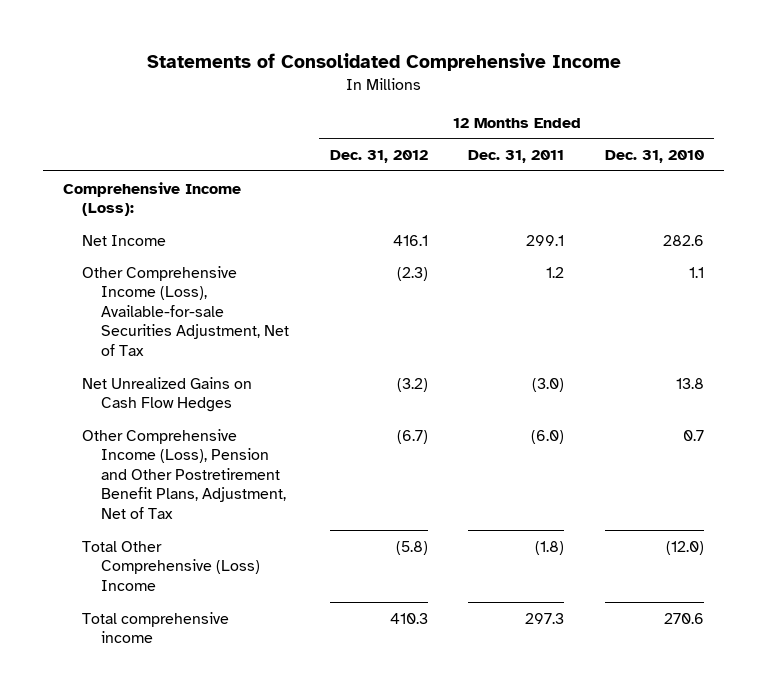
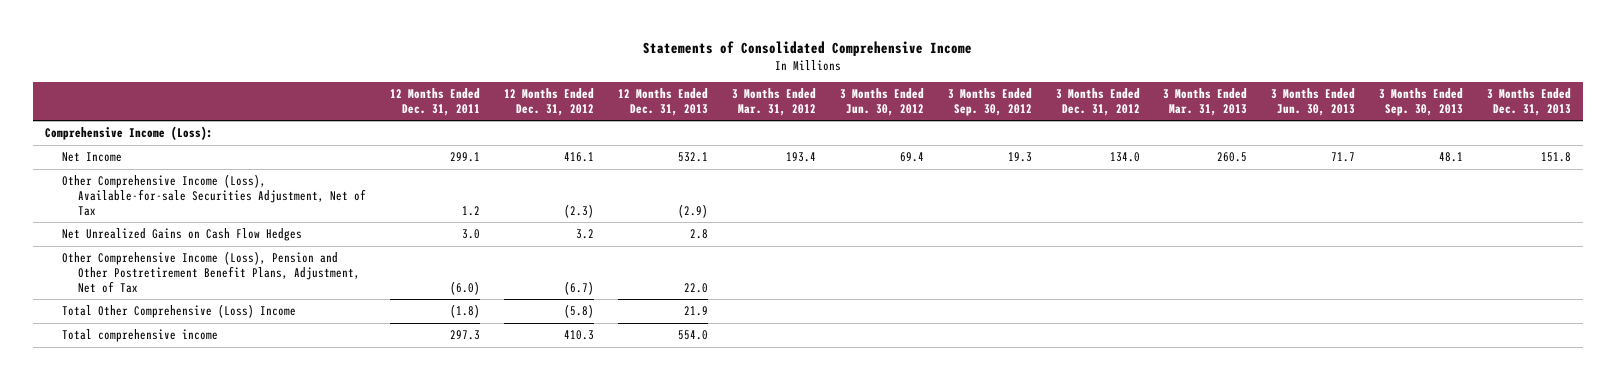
[604,150,704,164] Dec. 31, 2010 -> none
none -> [617,88,708,116] 12 Months Ended Dec. 31, 2013
none -> [731,88,816,116] 3 Months Ended Mar. 31, 2012
none -> [839,88,924,116] 3 Months Ended Jun. 30, 2012
none -> [947,88,1032,116] 3 Months Ended Sep. 30, 2012
none -> [1055,88,1140,116] 3 Months Ended Dec. 31, 2012
none -> [1163,88,1248,116] 3 Months Ended Mar. 31, 2013
none -> [1271,88,1356,116] 3 Months Ended Jun. 30, 2013
none -> [1379,88,1464,116] 3 Months Ended Sep. 30, 2013
none -> [1487,88,1572,116] 3 Months Ended Dec. 31, 2013
[396,377,428,392] (3.2) -> [576,229,595,240] 3.2
[532,377,565,392] (3.0) -> [462,229,481,240] 3.0

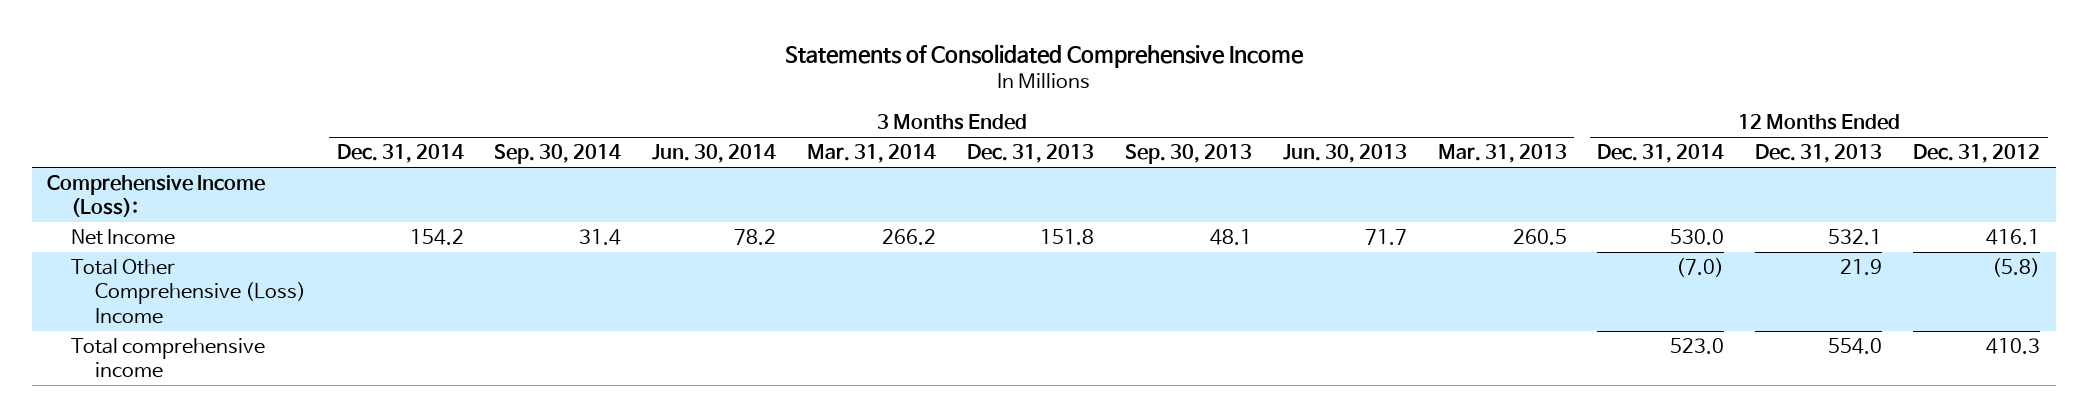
[390,88,481,116] 12 Months Ended Dec. 31, 2011 -> none
[731,88,816,116] 3 Months Ended Mar. 31, 2012 -> none
[839,88,924,116] 3 Months Ended Jun. 30, 2012 -> none
[947,88,1032,116] 3 Months Ended Sep. 30, 2012 -> none
[1055,88,1140,116] 3 Months Ended Dec. 31, 2012 -> none
none -> [336,144,464,164] Dec. 31, 2014
none -> [494,144,622,165] Sep. 30, 2014
none -> [652,144,777,164] Jun. 30, 2014
none -> [807,144,937,164] Mar. 31, 2014
none -> [1597,144,1725,164] Dec. 31, 2014
[61,174,367,216] Other Comprehensive Income (Loss), Available-for-sale Securities Adjustment, Net of Tax -> none
[61,228,302,242] Net Unrealized Gains on Cash Flow Hedges -> none
[61,251,361,293] Other Comprehensive Income (Loss), Pension and Other Postretirement Benefit Plans, Adjustment, Net of Tax -> none

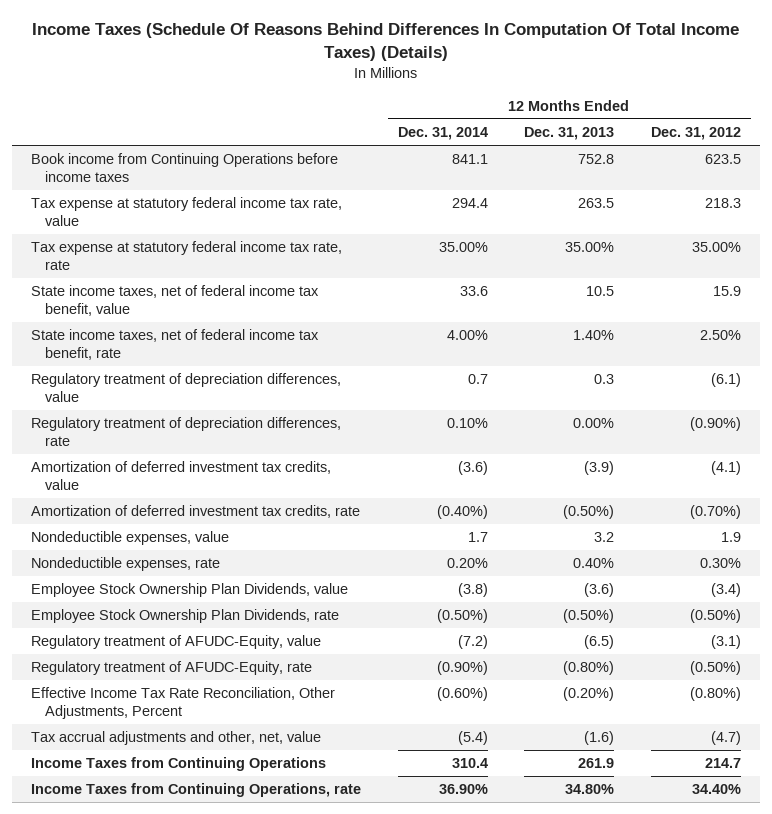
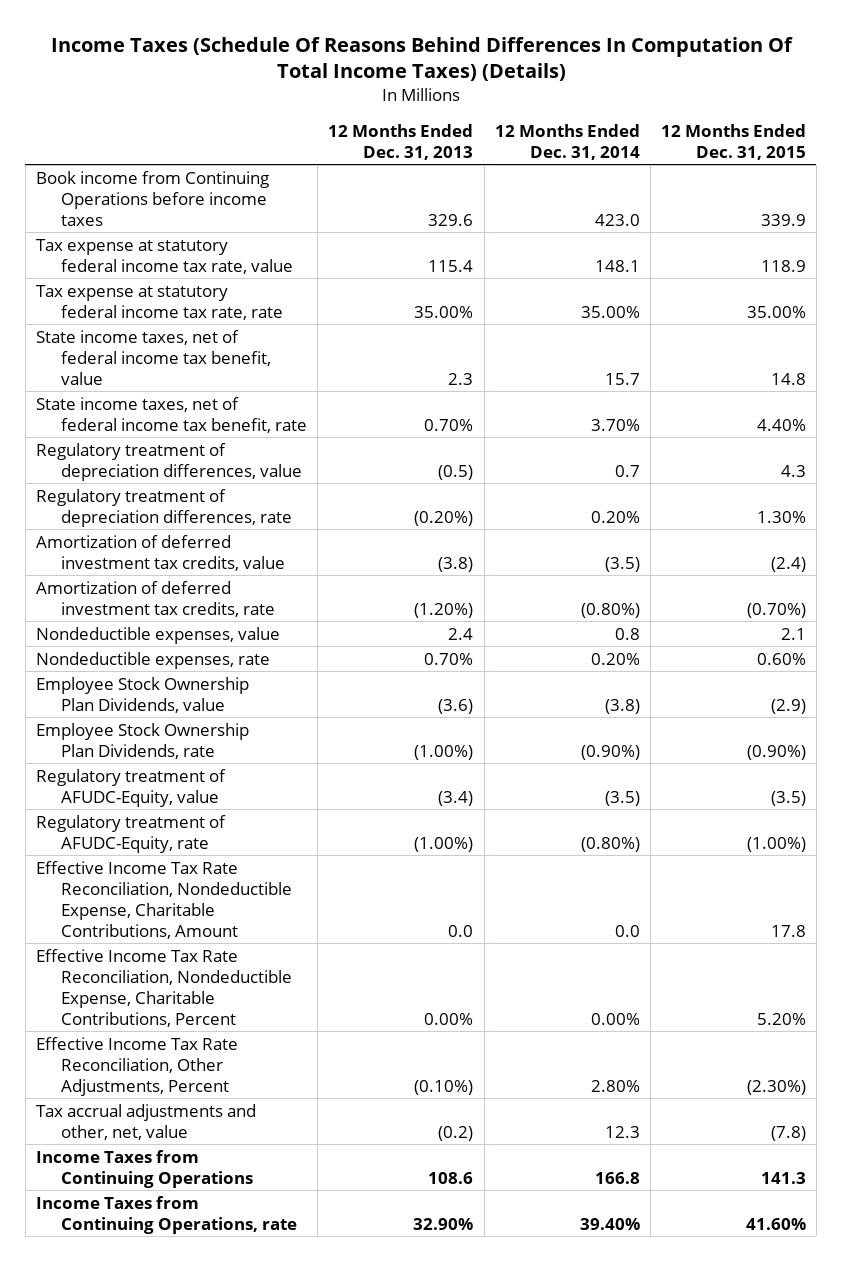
[651,127,742,141] Dec. 31, 2012 -> none
none -> [660,123,806,160] 12 Months Ended Dec. 31, 2015
[451,154,488,165] 841.1 -> [594,213,640,226] 423.0
[578,154,615,165] 752.8 -> [428,213,474,226] 329.6
[451,198,488,209] 294.4 -> [594,259,640,272] 148.1
[578,198,615,209] 263.5 -> [428,259,474,272] 115.4
[459,286,488,297] 33.6 -> [604,372,640,385] 15.7
[586,286,615,297] 10.5 -> [448,372,474,385] 2.3
[446,330,488,341] 4.00% -> [590,418,640,431] 3.70%
[573,330,615,341] 1.40% -> [424,418,474,431] 0.70%
[594,374,615,385] 0.3 -> [438,464,474,480] (0.5)
[446,418,488,429] 0.10% -> [590,510,640,523] 0.20%
[573,418,615,429] 0.00% -> [414,510,474,526] (0.20%)
[457,461,488,476] (3.6) -> [604,556,640,572] (3.5)
[584,461,615,476] (3.9) -> [438,556,474,572] (3.8)
[436,505,488,520] (0.40%) -> [580,602,640,618] (0.80%)
[563,505,615,520] (0.50%) -> [414,602,474,618] (1.20%)
[467,532,488,543] 1.7 -> [614,627,640,640] 0.8
[594,532,615,543] 3.2 -> [448,627,474,640] 2.4
[573,558,615,569] 0.40% -> [424,652,474,665] 0.70%
[436,609,488,624] (0.50%) -> [580,744,640,760] (0.90%)
[563,609,615,624] (0.50%) -> [414,744,474,760] (1.00%)
[457,635,488,650] (7.2) -> [604,790,640,806] (3.5)
[584,635,615,650] (6.5) -> [438,790,474,806] (3.4)
[436,661,488,676] (0.90%) -> [580,836,640,852] (0.80%)
[563,661,615,676] (0.80%) -> [414,836,474,852] (1.00%)
none -> [35,860,293,939] Effective Income Tax Rate Reconciliation, Nondeductible Expense, Charitable Contributions, Amount
none -> [35,948,293,1027] Effective Income Tax Rate Reconciliation, Nondeductible Expense, Charitable Contributions, Percent
[436,687,488,702] (0.60%) -> [590,1079,640,1092] 2.80%
[563,687,615,702] (0.20%) -> [414,1079,474,1095] (0.10%)
[457,731,488,746] (5.4) -> [604,1125,640,1138] 12.3
[584,731,615,746] (1.6) -> [438,1125,474,1141] (0.2)
[451,758,488,769] 310.4 -> [594,1171,640,1184] 166.8
[578,758,615,769] 261.9 -> [428,1171,474,1184] 108.6
[438,784,488,795] 36.90% -> [579,1217,640,1230] 39.40%
[565,784,615,795] 34.80% -> [413,1217,474,1230] 32.90%

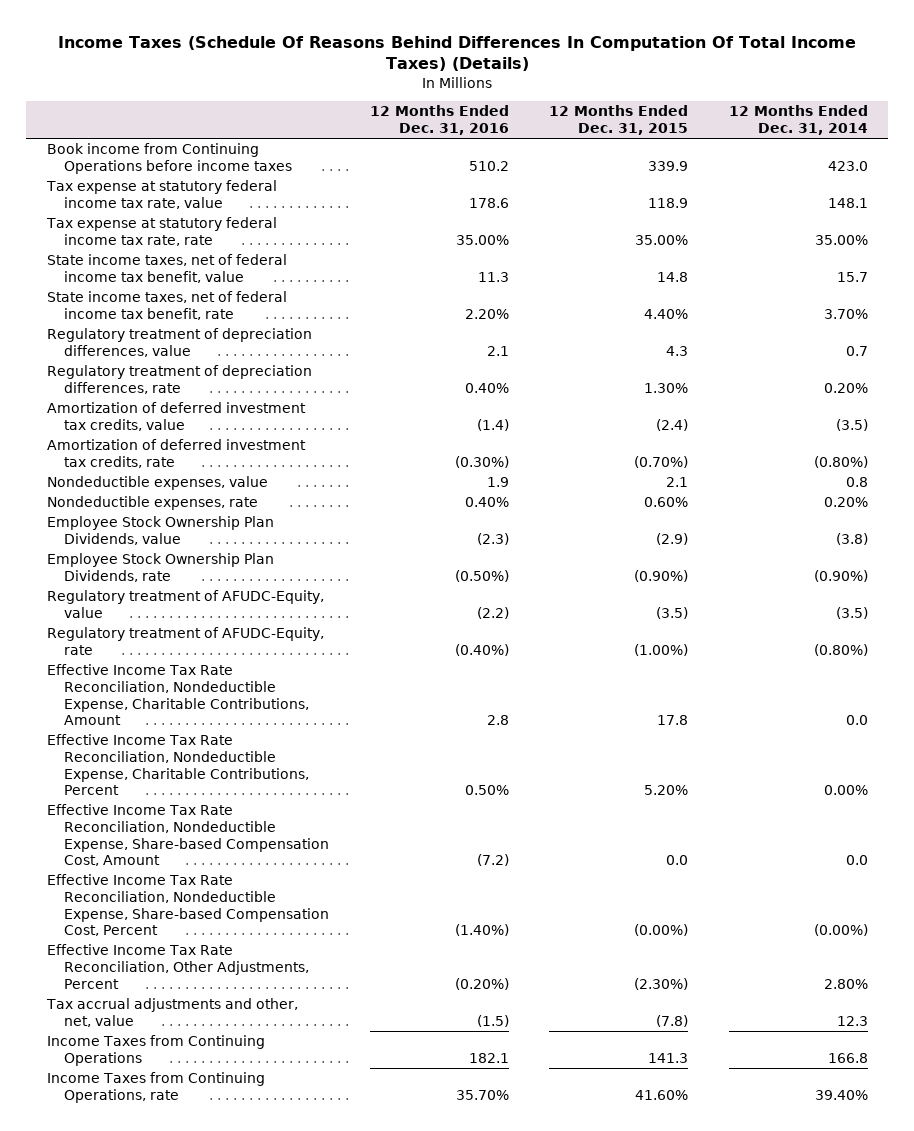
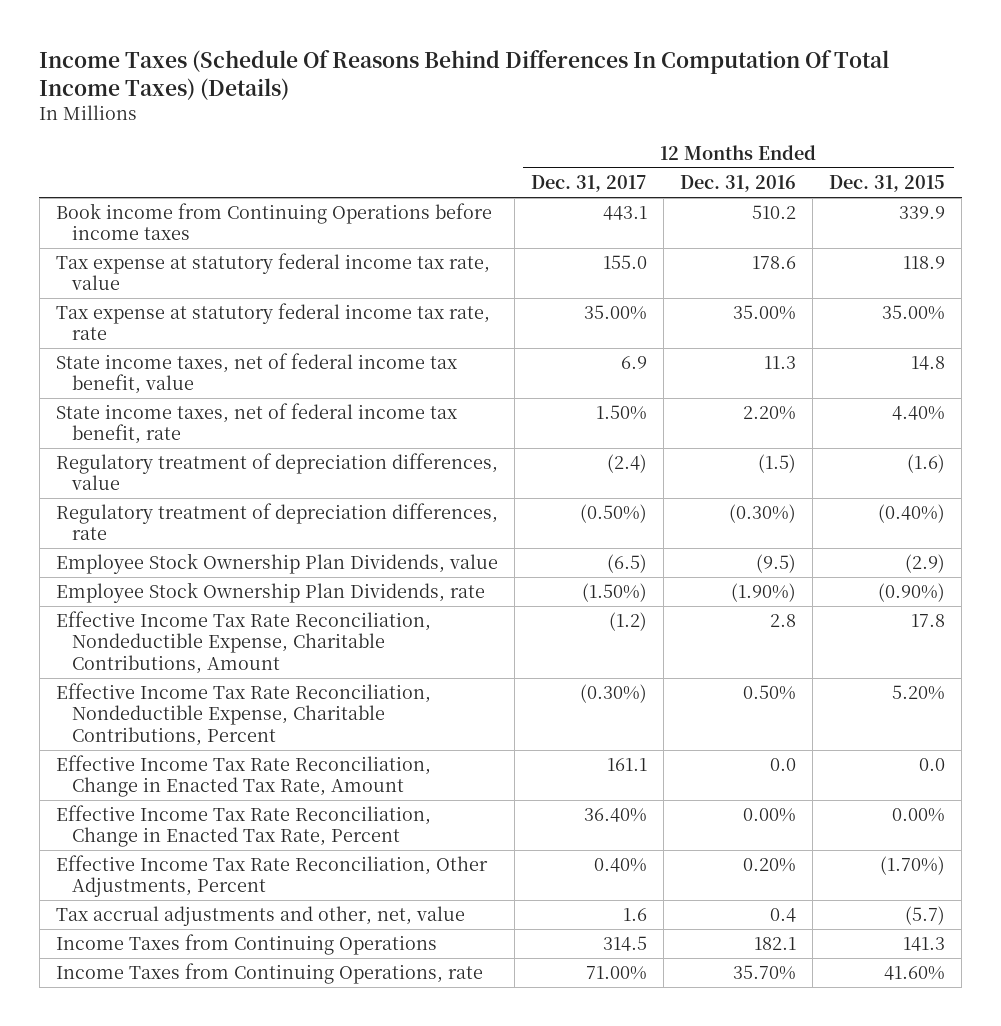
[728,105,868,136] 12 Months Ended Dec. 31, 2014 -> none
none -> [531,175,648,193] Dec. 31, 2017
[46,402,306,431] Amortization of deferred investment tax credits, value -> none
[46,439,306,468] Amortization of deferred investment tax credits, rate -> none
[46,476,268,491] Nondeductible expenses, value -> none
[46,496,258,511] Nondeductible expenses, rate -> none
[46,590,324,618] Regulatory treatment of AFUDC-Equity, value -> none
[46,627,324,655] Regulatory treatment of AFUDC-Equity, rate -> none
[486,345,509,356] 2.1 -> [758,454,797,474] (1.5)
[666,345,689,356] 4.3 -> [907,454,946,474] (1.6)
[464,382,509,393] 0.40% -> [729,504,797,524] (0.30%)
[644,382,689,393] 1.30% -> [878,504,946,524] (0.40%)
[476,532,509,545] (2.3) -> [756,554,797,574] (9.5)
[454,569,509,582] (0.50%) -> [731,583,797,603] (1.90%)
[46,804,330,867] Effective Income Tax Rate Reconciliation, Nondeductible Expense, Share-based Compensation Cost, Amount -> none
[46,874,330,937] Effective Income Tax Rate Reconciliation, Nondeductible Expense, Share-based Compensation Cost, Percent -> none
none -> [56,755,432,798] Effective Income Tax Rate Reconciliation, Change in Enacted Tax Rate, Amount
none -> [56,805,432,848] Effective Income Tax Rate Reconciliation, Change in Enacted Tax Rate, Percent
[454,977,509,990] (0.20%) -> [743,858,797,873] 0.20%
[634,977,689,990] (2.30%) -> [880,856,946,876] (1.70%)
[476,1014,509,1027] (1.5) -> [770,908,797,923] 0.4
[656,1014,689,1027] (7.8) -> [905,906,946,926] (5.7)

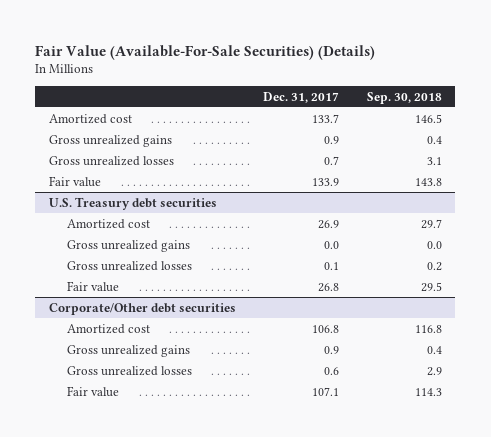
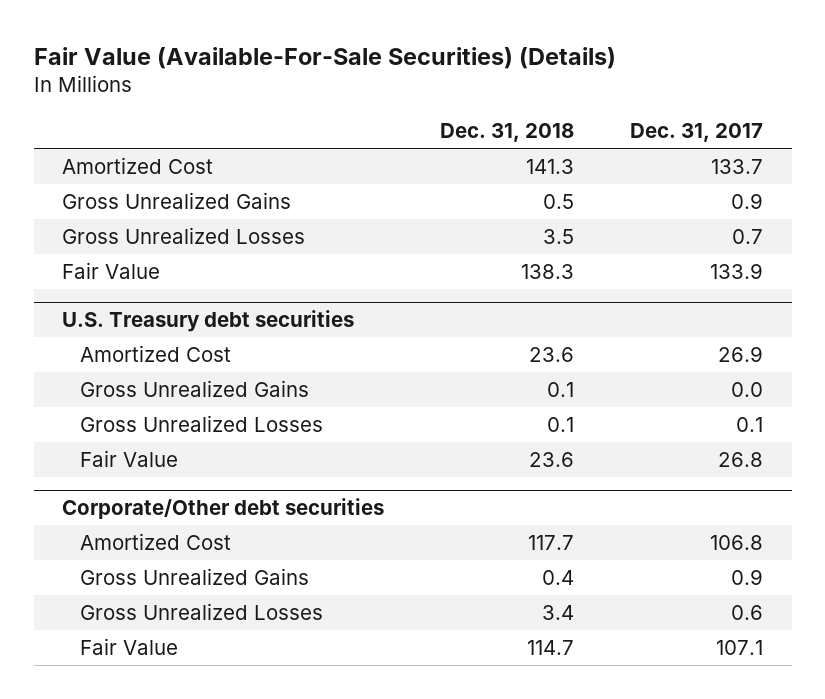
[366,91,442,104] Sep. 30, 2018 -> none
none -> [440,122,575,142] Dec. 31, 2018
[49,113,133,124] Amortized cost -> [61,157,213,175] Amortized Cost
[49,134,173,147] Gross unrealized gains -> [61,192,291,210] Gross Unrealized Gains
[49,155,175,166] Gross unrealized losses -> [61,227,305,245] Gross Unrealized Losses
[49,175,102,187] Fair value -> [61,262,160,280] Fair Value
[67,218,151,229] Amortized cost -> [79,345,231,363] Amortized Cost
[67,239,191,252] Gross unrealized gains -> [79,380,309,398] Gross Unrealized Gains
[67,260,193,271] Gross unrealized losses -> [79,415,323,433] Gross Unrealized Losses
[67,280,120,292] Fair value -> [79,450,178,468] Fair Value
[67,323,151,334] Amortized cost -> [79,533,231,551] Amortized Cost
[67,344,191,357] Gross unrealized gains -> [79,568,309,586] Gross Unrealized Gains
[67,365,193,376] Gross unrealized losses -> [79,603,323,621] Gross Unrealized Losses
[67,385,120,397] Fair value -> [79,638,178,656] Fair Value

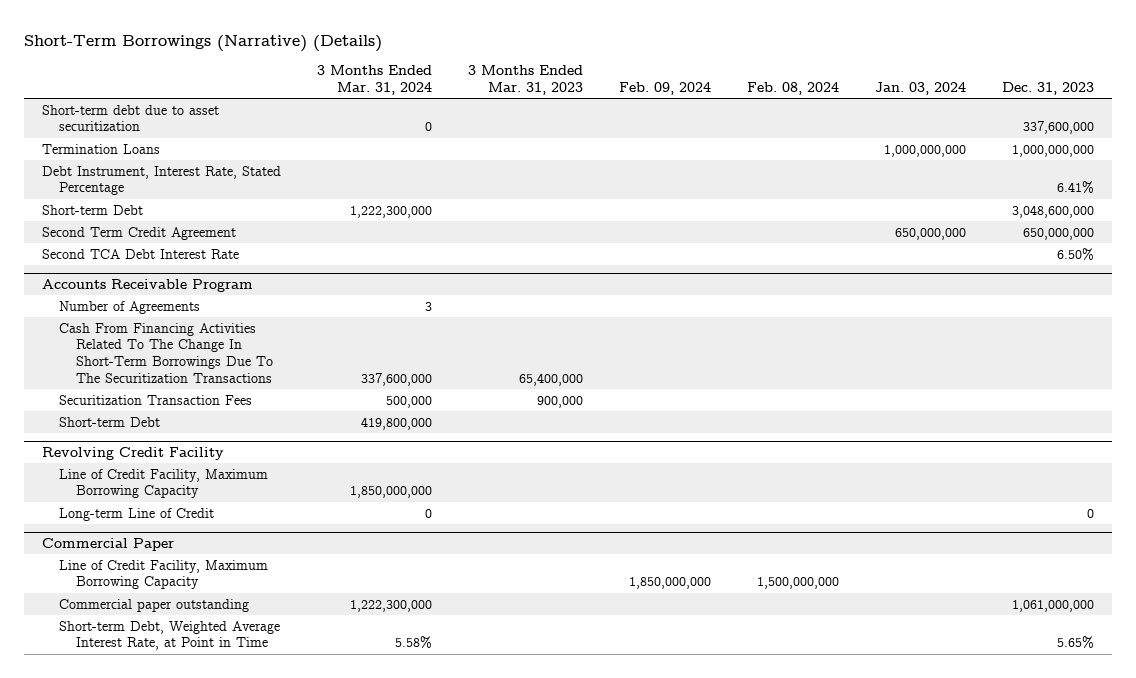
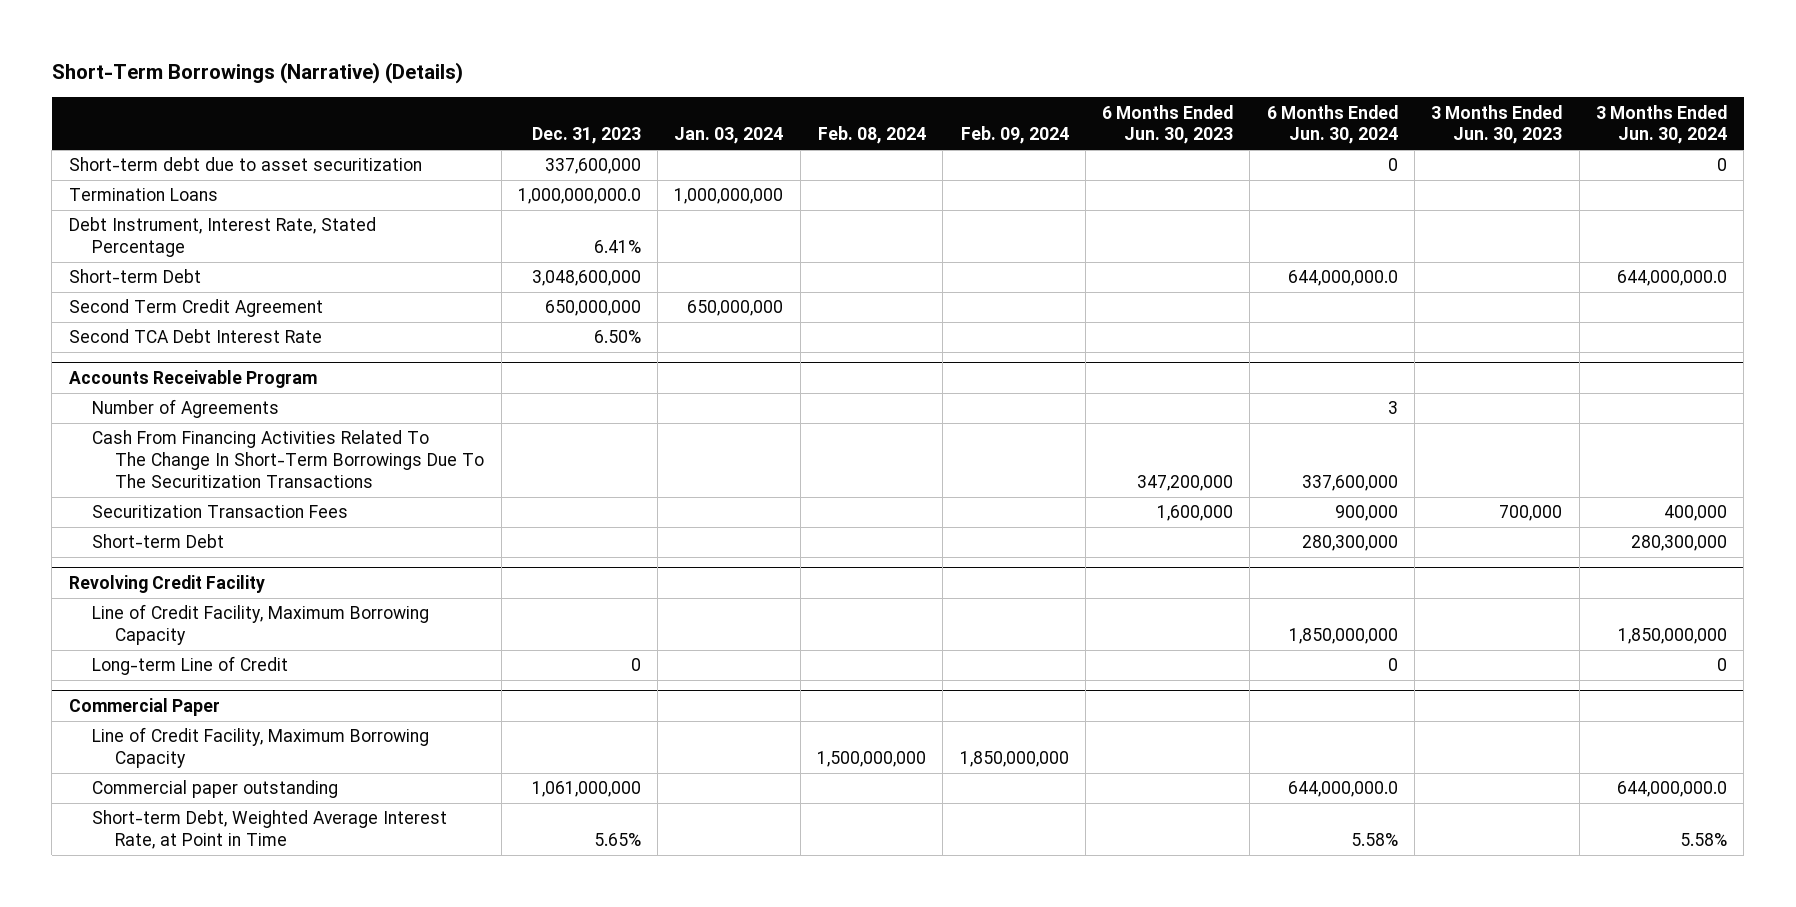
[317,65,433,96] 3 Months Ended Mar. 31, 2024 -> none
[468,65,584,96] 3 Months Ended Mar. 31, 2023 -> none
none -> [1102,104,1234,145] 6 Months Ended Jun. 30, 2023
none -> [1266,104,1398,145] 6 Months Ended Jun. 30, 2024
none -> [1431,104,1563,145] 3 Months Ended Jun. 30, 2023
none -> [1595,104,1727,145] 3 Months Ended Jun. 30, 2024
[1012,144,1095,157] 1,000,000,000 -> [517,188,641,205] 1,000,000,000.0

